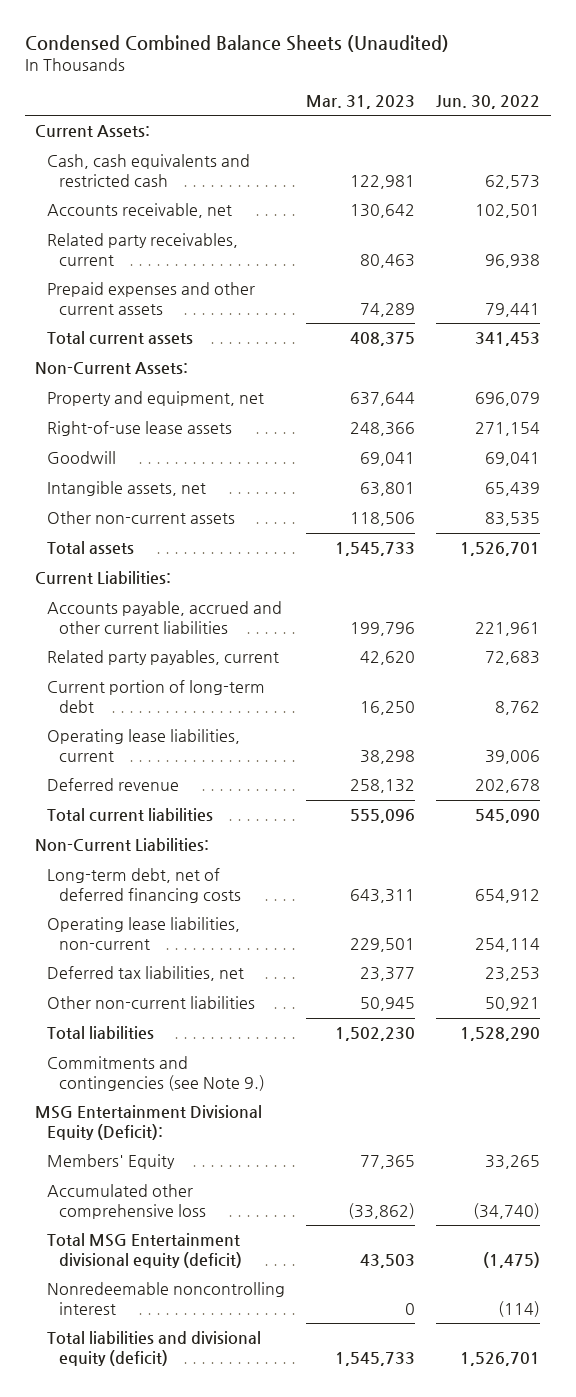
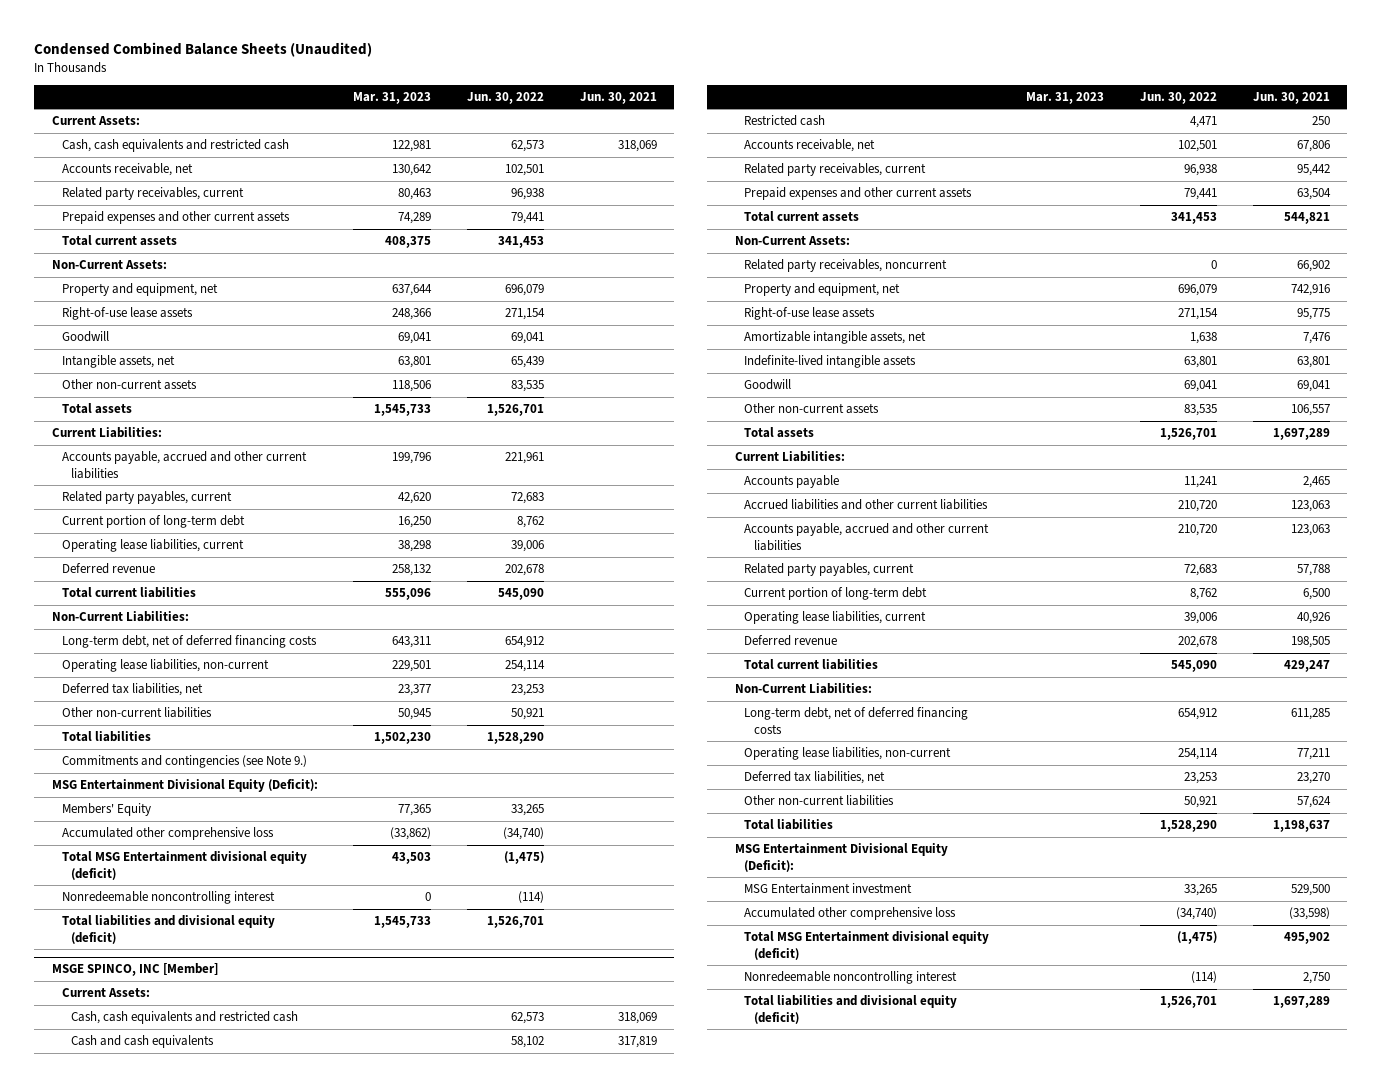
none -> [579,91,657,104] Jun. 30, 2021
none -> [51,963,218,977] MSGE SPINCO, INC [Member]
none -> [61,988,150,998] Current Assets:
none -> [71,1011,299,1025] Cash, cash equivalents and restricted cash
none -> [71,1035,215,1049] Cash and cash equivalents
none -> [744,115,826,127] Restricted cash
none -> [744,139,876,153] Accounts receivable, net
none -> [744,163,927,177] Related party receivables, current
none -> [744,187,973,201] Prepaid expenses and other current assets
none -> [744,211,860,223] Total current assets
none -> [734,236,850,246] Non-Current Assets:
none -> [744,259,948,273] Related party receivables, noncurrent
none -> [744,283,901,297] Property and equipment, net
none -> [744,307,876,321] Right-of-use lease assets
none -> [744,331,927,345] Amortizable intangible assets, net
none -> [744,355,917,369] Indefinite-lived intangible assets
none -> [744,379,792,391] Goodwill
none -> [744,403,880,415] Other non-current assets
none -> [744,427,815,439] Total assets
none -> [734,451,845,463] Current Liabilities:
none -> [744,475,840,489] Accounts payable
none -> [744,499,989,511] Accrued liabilities and other current liabilities
none -> [744,523,990,551] Accounts payable, accrued and other current liabilities
none -> [744,563,915,577] Related party payables, current
none -> [744,587,928,601] Current portion of long-term debt
none -> [744,611,927,625] Operating lease liabilities, current
none -> [744,635,838,647] Deferred revenue
none -> [744,659,879,671] Total current liabilities
none -> [734,683,872,695] Non-Current Liabilities:
none -> [744,707,969,734] Long-term debt, net of deferred financing costs
none -> [744,747,952,761] Operating lease liabilities, non-current
none -> [744,771,886,785] Deferred tax liabilities, net
none -> [744,795,895,807] Other non-current liabilities
none -> [744,819,834,831] Total liabilities
none -> [734,843,948,872] MSG Entertainment Divisional Equity (Deficit):
none -> [744,883,913,895] MSG Entertainment investment
none -> [744,907,957,921] Accumulated other comprehensive loss
none -> [744,931,990,960] Total MSG Entertainment divisional equity (deficit)
none -> [744,971,958,985] Nonredeemable noncontrolling interest
none -> [744,995,958,1024] Total liabilities and divisional equity (deficit)

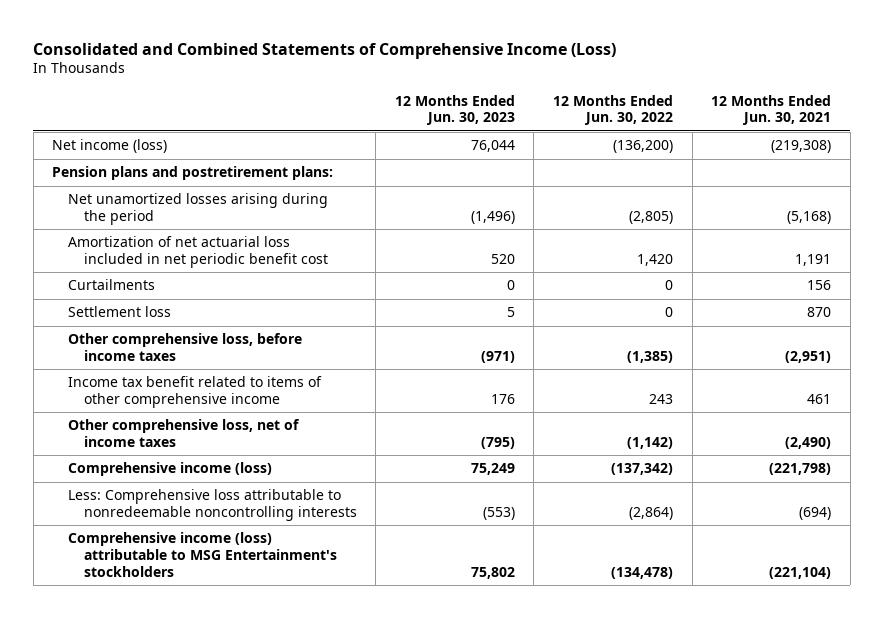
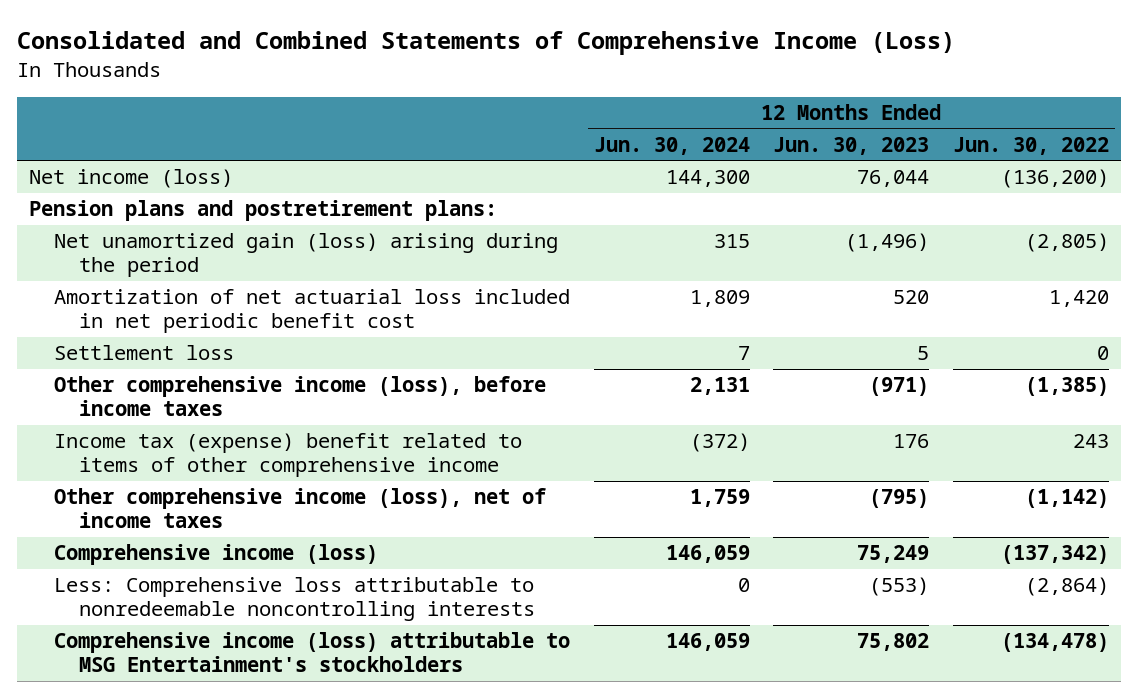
[711,94,832,126] 12 Months Ended Jun. 30, 2021 -> none
none -> [593,137,750,156] Jun. 30, 2024
[67,193,328,226] Net unamortized losses arising during the period -> [54,233,559,278] Net unamortized gain (loss) arising during the period
[67,279,155,291] Curtailments -> none
[67,333,302,362] Other comprehensive loss, before income taxes -> [54,376,547,417] Other comprehensive income (loss), before income taxes
[67,376,322,409] Income tax benefit related to items of other comprehensive income -> [54,433,523,478] Income tax (expense) benefit related to items of other comprehensive income
[67,419,300,448] Other comprehensive loss, net of income taxes -> [54,488,547,529] Other comprehensive income (loss), net of income taxes

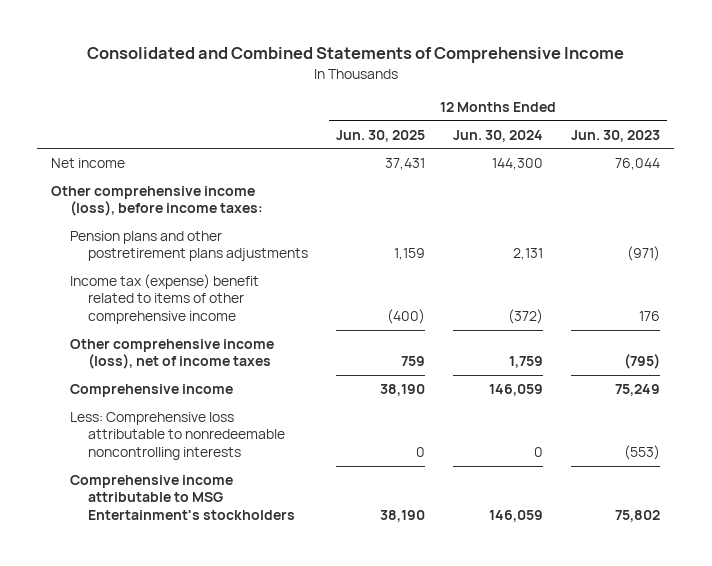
[17,31,956,56] Consolidated and Combined Statements of Comprehensive Income (Loss) -> [86,47,624,64] Consolidated and Combined Statements of Comprehensive Income
[953,137,1110,156] Jun. 30, 2022 -> none
none -> [335,129,425,142] Jun. 30, 2025
[29,200,498,222] Pension plans and postretirement plans: -> none
[54,233,559,278] Net unamortized gain (loss) arising during the period -> none
[54,289,571,334] Amortization of net actuarial loss included in net periodic benefit cost -> none
[54,345,235,361] Settlement loss -> none
[29,169,234,189] Net income (loss) -> [51,158,126,169] Net income
none -> [51,186,263,217] Other comprehensive income (loss), before income taxes:
[54,376,547,417] Other comprehensive income (loss), before income taxes -> [69,231,308,262] Pension plans and other postretirement plans adjustments
[54,544,379,566] Comprehensive income (loss) -> [69,384,233,398] Comprehensive income
[54,632,571,673] Comprehensive income (loss) attributable to MSG Entertainment's stockholders -> [69,475,295,520] Comprehensive income attributable to MSG Entertainment's stockholders

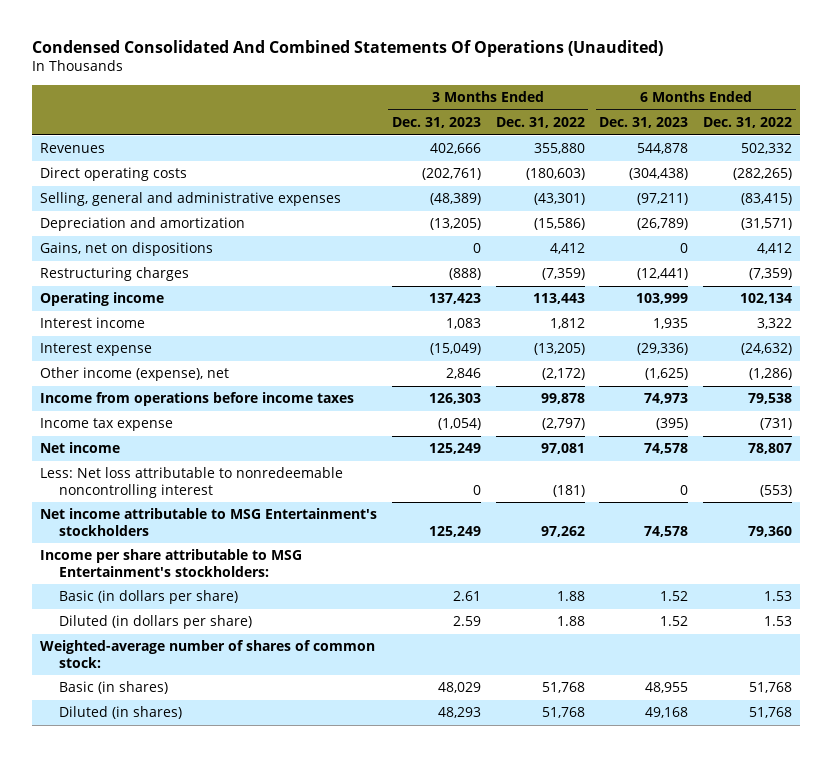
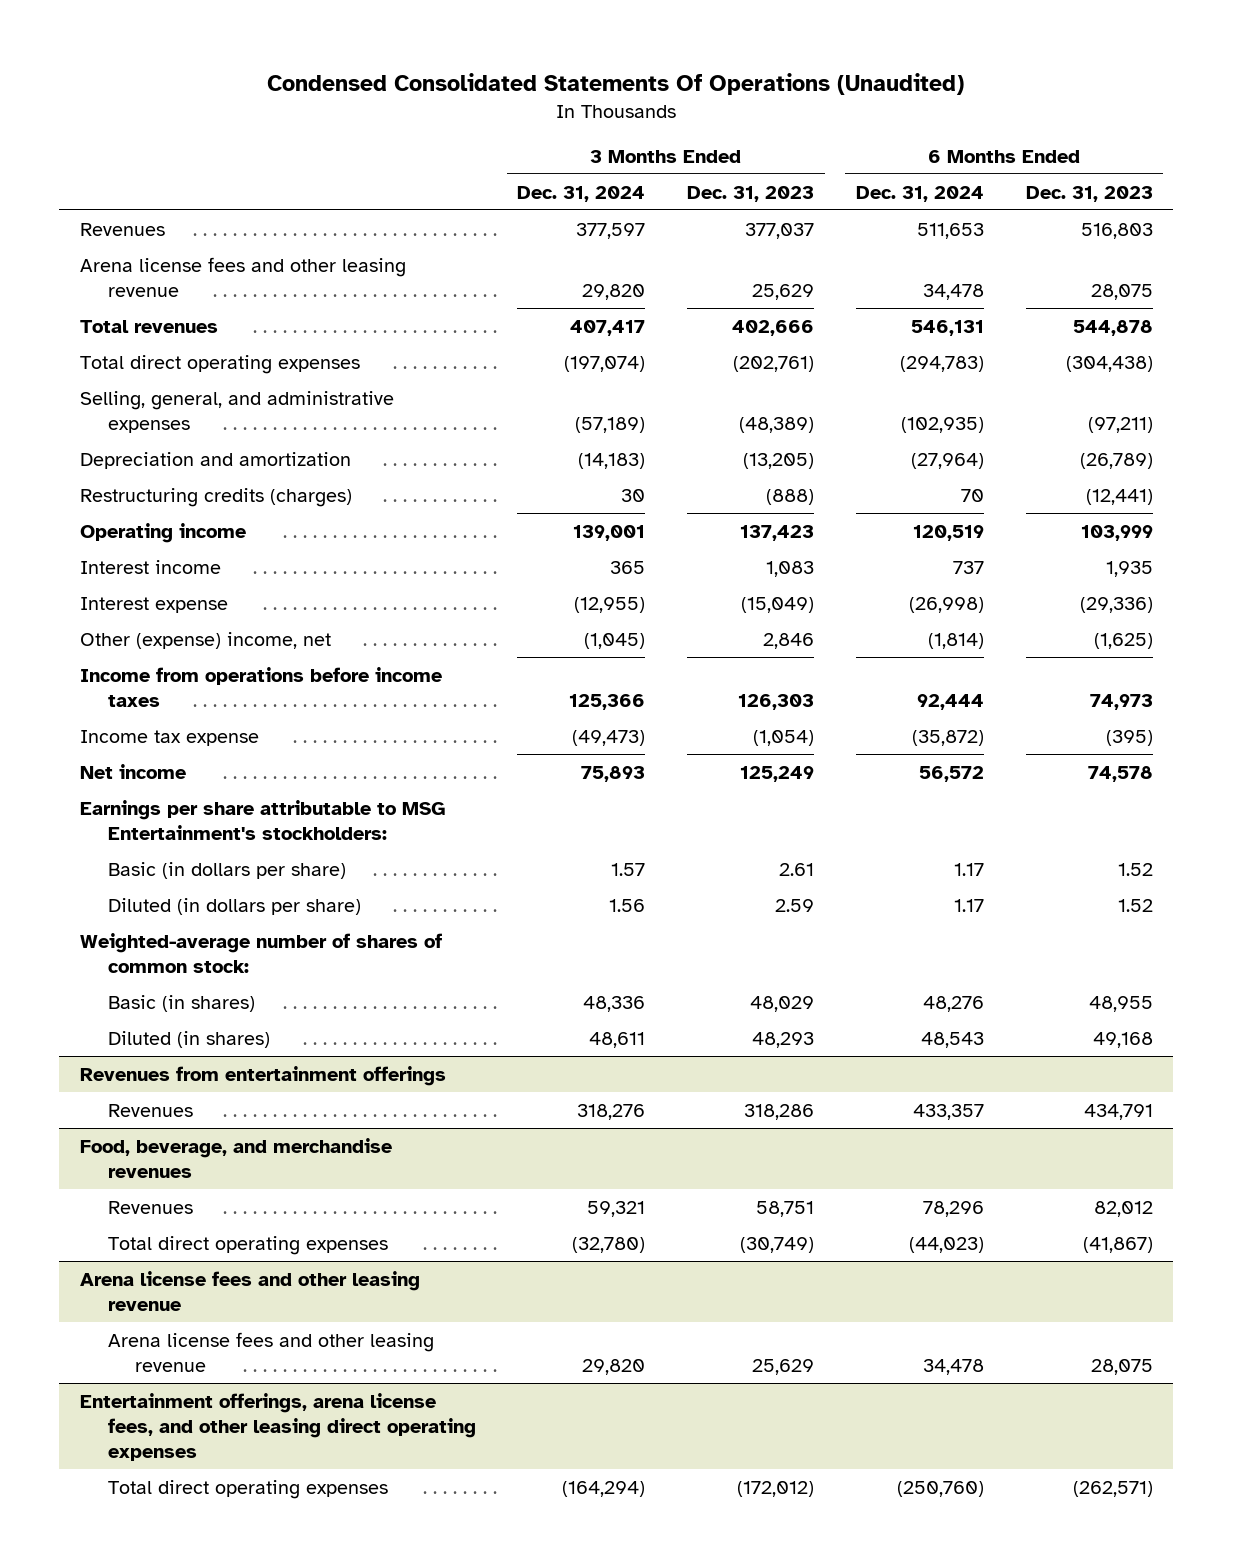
[32,40,664,58] Condensed Consolidated And Combined Statements Of Operations (Unaudited) -> [267,72,965,95] Condensed Consolidated Statements Of Operations (Unaudited)
[495,117,585,129] Dec. 31, 2022 -> none
[703,117,793,129] Dec. 31, 2022 -> none
none -> [517,185,646,202] Dec. 31, 2024
none -> [855,185,984,202] Dec. 31, 2024
[429,143,481,155] 402,666 -> [745,222,815,239] 377,037
[637,143,689,155] 544,878 -> [1080,222,1153,239] 516,803
none -> [80,256,407,297] Arena license fees and other leasing revenue
none -> [80,319,219,333] Total revenues
[39,167,187,182] Direct operating costs -> [80,354,361,374] Total direct operating expenses
[39,192,341,207] Selling, general and administrative expenses -> [80,390,395,433] Selling, general, and administrative expenses
[39,242,213,257] Gains, net on dispositions -> none
[39,267,189,282] Restructuring charges -> [80,487,353,507] Restructuring credits (charges)
[39,367,229,382] Other income (expense), net -> [80,631,332,649] Other (expense) income, net
[39,467,343,498] Less: Net loss attributable to nonredeemable noncontrolling interest -> none
[39,508,377,536] Net income attributable to MSG Entertainment's stockholders -> none
[39,549,302,577] Income per share attributable to MSG Entertainment's stockholders: -> [80,799,446,840] Earnings per share attributable to MSG Entertainment's stockholders:
none -> [80,1065,447,1086] Revenues from entertainment offerings
none -> [107,1103,193,1117] Revenues
none -> [80,1137,393,1178] Food, beverage, and merchandise revenues
none -> [107,1200,193,1214] Revenues
none -> [107,1235,388,1255] Total direct operating expenses
none -> [80,1270,421,1311] Arena license fees and other leasing revenue
none -> [107,1331,434,1372] Arena license fees and other leasing revenue
none -> [80,1392,476,1461] Entertainment offerings, arena license fees, and other leasing direct operating expenses
none -> [107,1479,388,1499] Total direct operating expenses

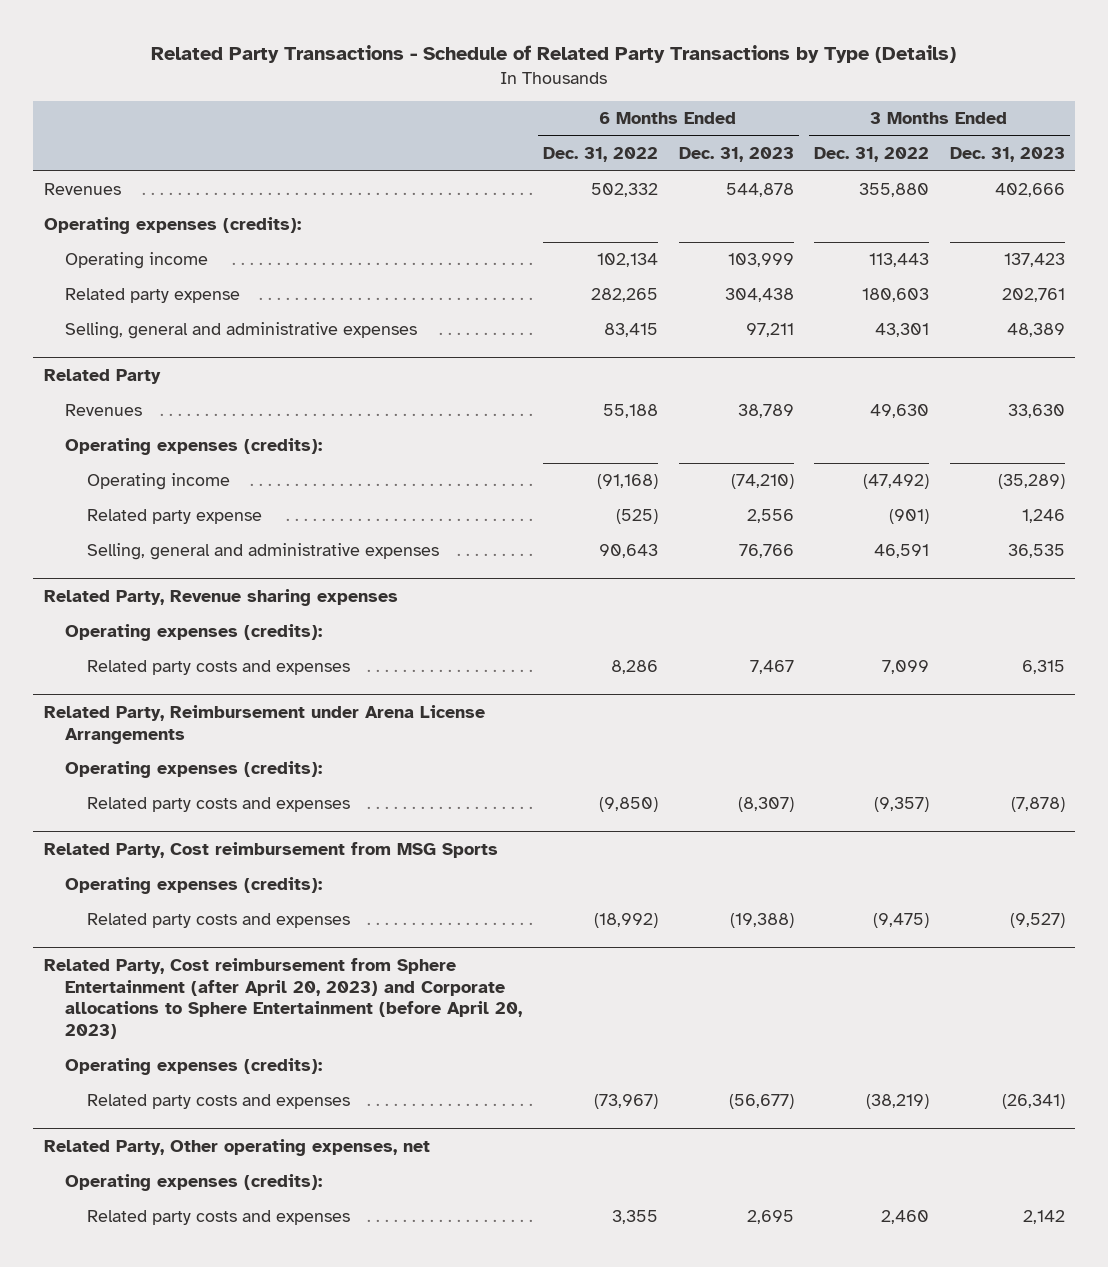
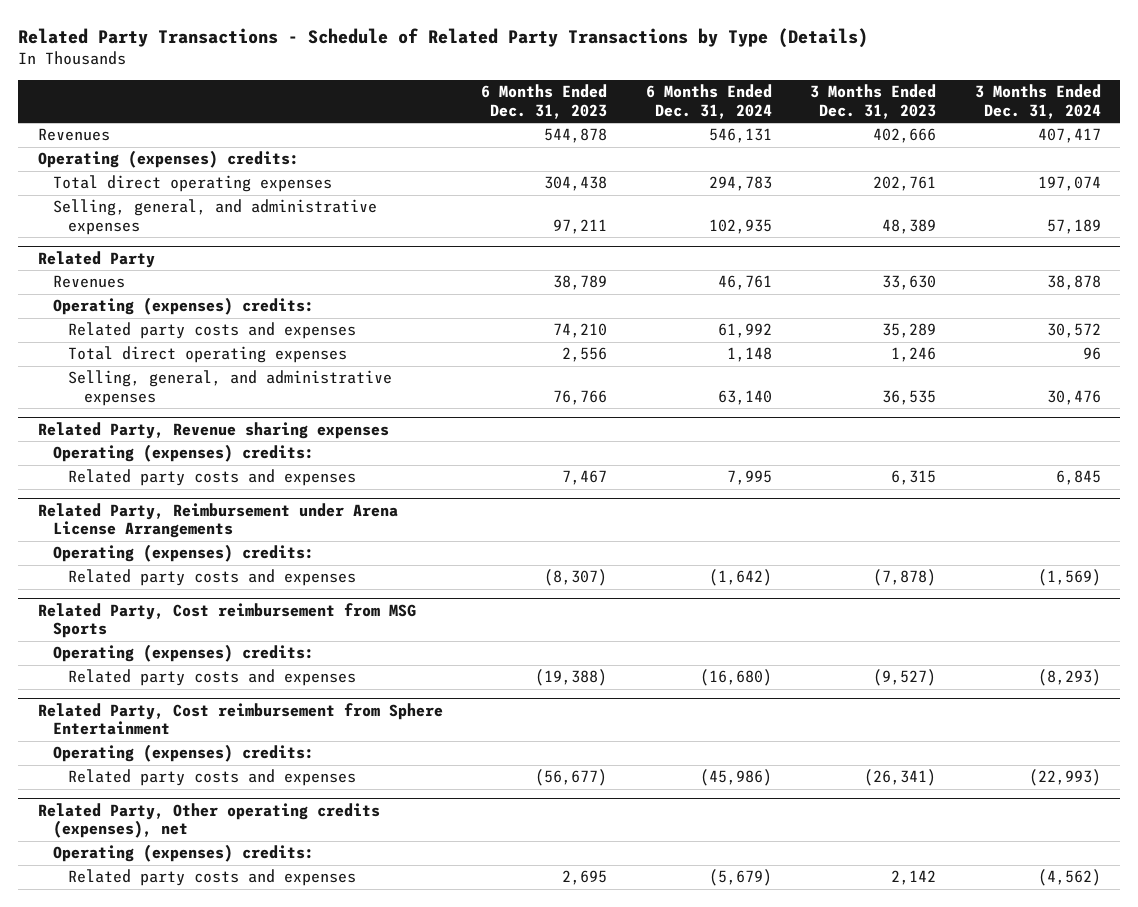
[542,147,658,163] Dec. 31, 2022 -> none
[814,147,930,163] Dec. 31, 2022 -> none
none -> [645,84,772,119] 6 Months Ended Dec. 31, 2024
none -> [974,84,1101,119] 3 Months Ended Dec. 31, 2024
[65,252,209,270] Operating income -> none
[43,217,301,235] Operating expenses (credits): -> [37,150,299,169] Operating (expenses) credits:
[65,288,241,304] Related party expense -> [52,175,332,193] Total direct operating expenses
[65,322,418,340] Selling, general and administrative expenses -> [52,199,377,236] Selling, general, and administrative expenses
[87,473,231,491] Operating income -> none
[65,438,323,456] Operating expenses (credits): -> [52,297,314,316] Operating (expenses) credits:
none -> [68,322,357,340] Related party costs and expenses
[87,509,263,525] Related party expense -> [68,346,348,364] Total direct operating expenses
[87,543,440,561] Selling, general and administrative expenses -> [68,370,393,407] Selling, general, and administrative expenses
[65,624,323,642] Operating expenses (credits): -> [52,444,314,463] Operating (expenses) credits:
[65,761,323,779] Operating expenses (credits): -> [52,544,314,563] Operating (expenses) credits:
[65,877,323,895] Operating expenses (credits): -> [52,644,314,663] Operating (expenses) credits:
[43,958,523,1039] Related Party, Cost reimbursement from Sphere Entertainment (after April 20, 2023) and Corporate allocations to Sphere Entertainment (before April 20, 2023) -> none
none -> [37,702,443,736] Related Party, Cost reimbursement from Sphere Entertainment
[65,1058,323,1076] Operating expenses (credits): -> [52,744,314,763] Operating (expenses) credits:
[43,1139,430,1157] Related Party, Other operating expenses, net -> [37,802,380,839] Related Party, Other operating credits (expenses), net
[65,1174,323,1192] Operating expenses (credits): -> [52,844,314,863] Operating (expenses) credits:

